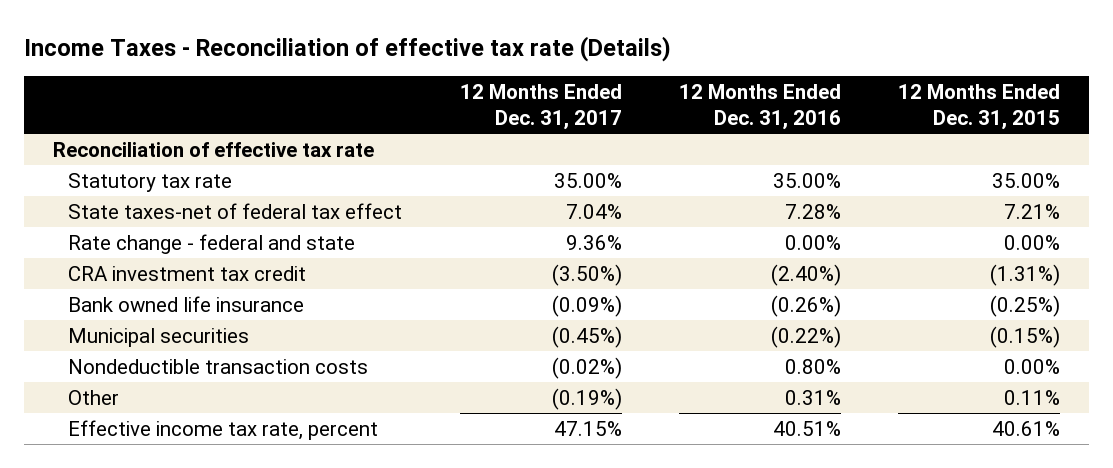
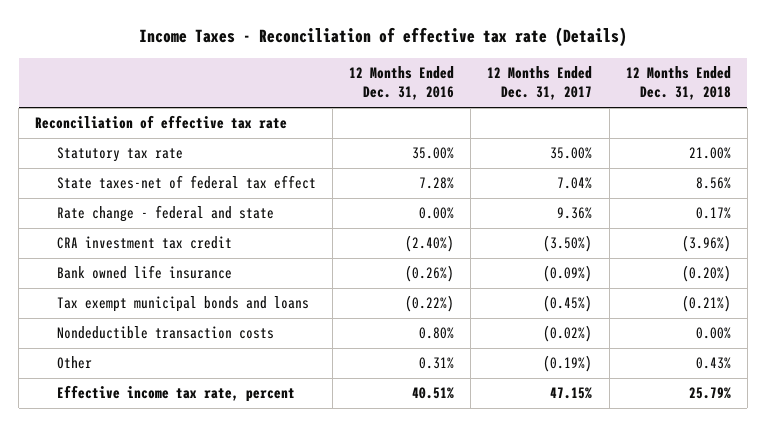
[898,84,1061,131] 12 Months Ended Dec. 31, 2015 -> none
none -> [625,65,731,101] 12 Months Ended Dec. 31, 2018
[68,327,250,347] Municipal securities -> [56,296,309,313] Tax exempt municipal bonds and loans

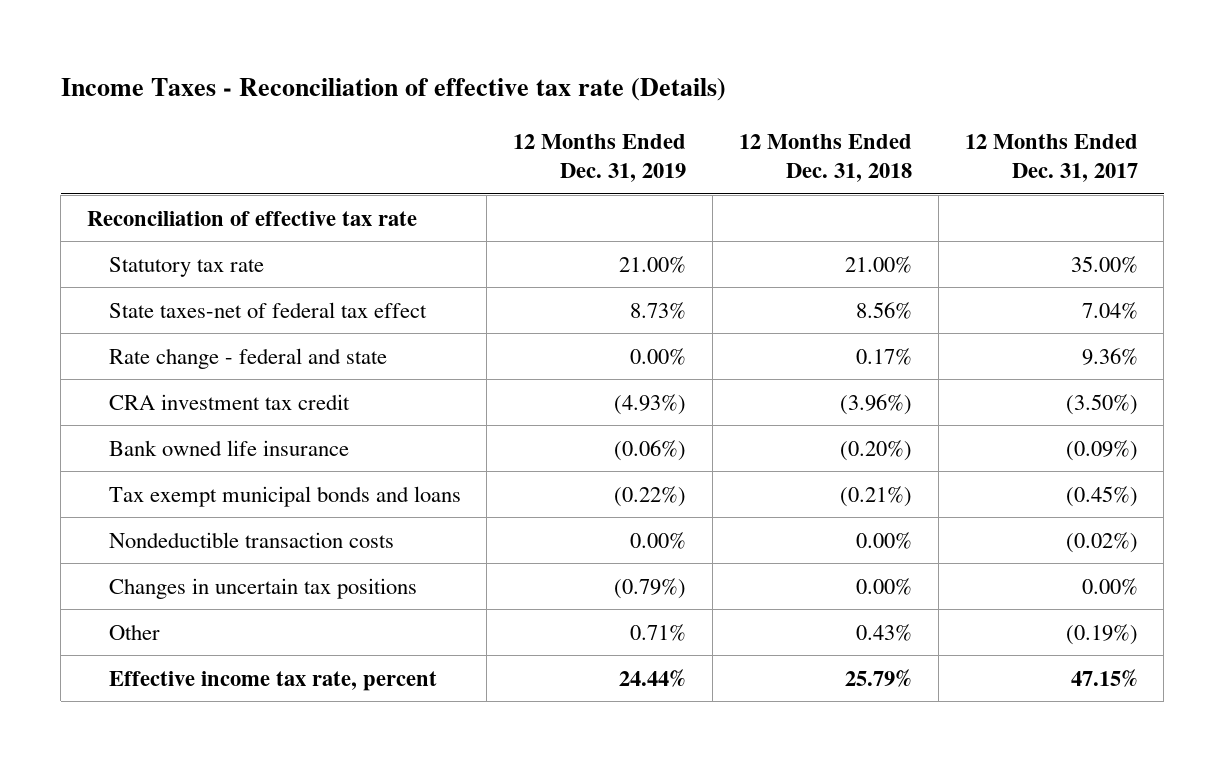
[349,65,455,101] 12 Months Ended Dec. 31, 2016 -> none
none -> [513,134,687,182] 12 Months Ended Dec. 31, 2019
none -> [108,577,417,599] Changes in uncertain tax positions

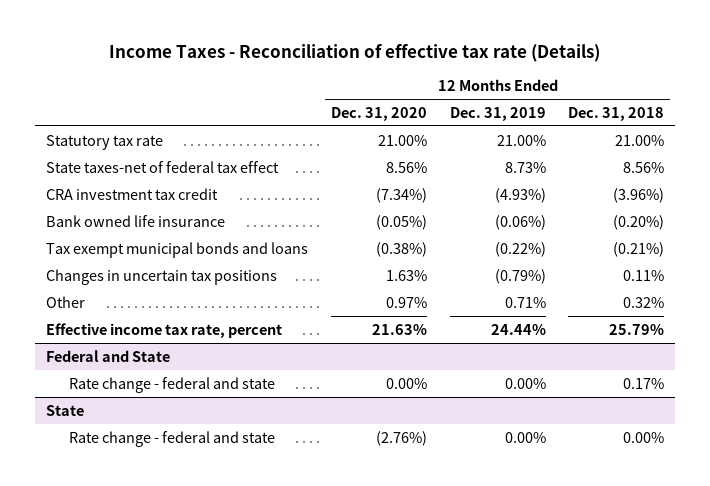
[964,134,1138,182] 12 Months Ended Dec. 31, 2017 -> none
none -> [330,106,427,121] Dec. 31, 2020
[87,210,418,226] Reconciliation of effective tax rate -> none
[108,347,387,369] Rate change - federal and state -> none
[108,531,394,548] Nondeductible transaction costs -> none
[855,577,912,595] 0.00% -> [623,269,665,281] 0.11%
[855,623,912,641] 0.43% -> [623,296,665,308] 0.32%
none -> [46,349,171,362] Federal and State
none -> [69,376,276,393] Rate change - federal and state
none -> [46,404,85,416] State
none -> [69,430,276,447] Rate change - federal and state

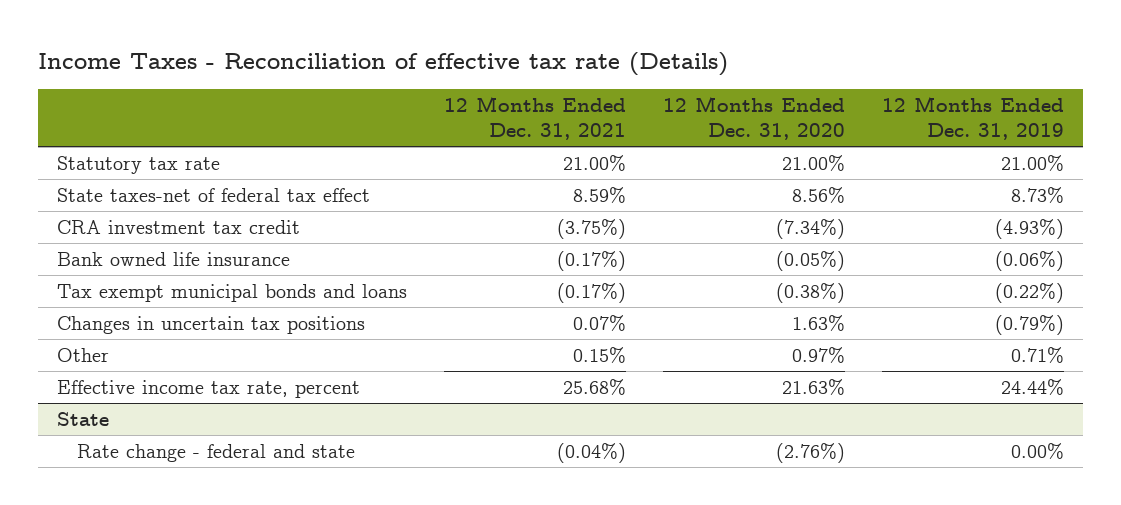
[568,106,665,121] Dec. 31, 2018 -> none
none -> [443,95,626,141] 12 Months Ended Dec. 31, 2021
[46,349,171,362] Federal and State -> none
[69,376,276,393] Rate change - federal and state -> none

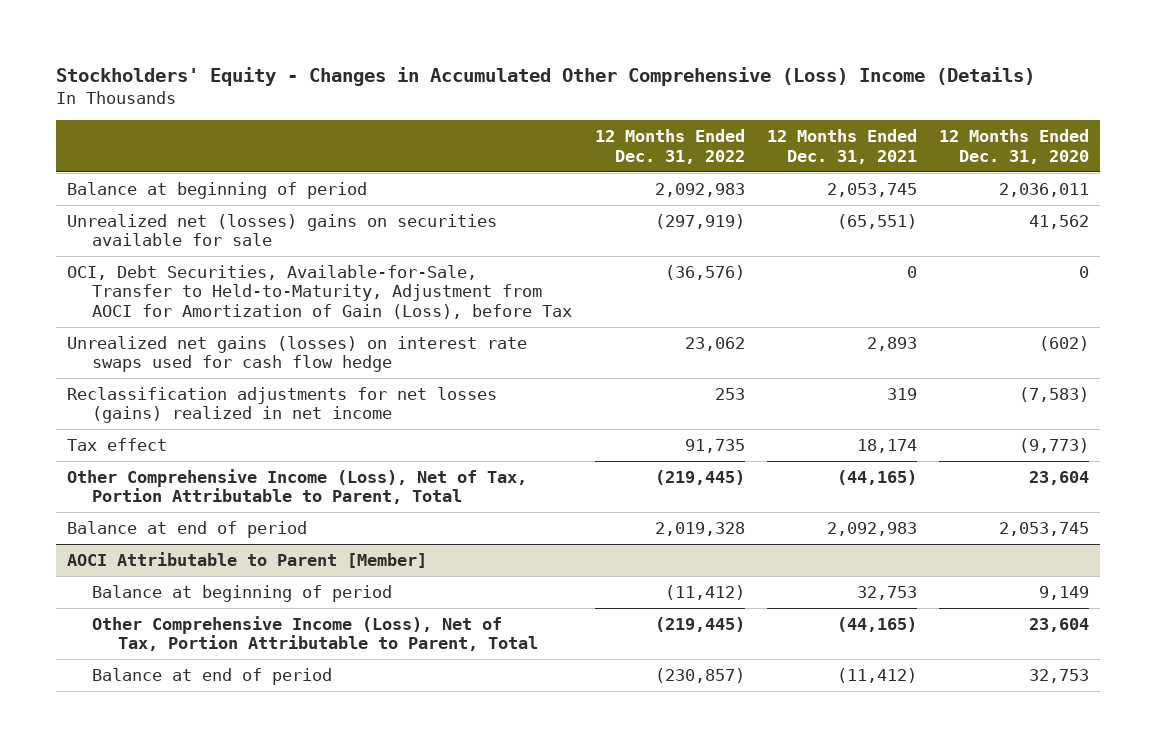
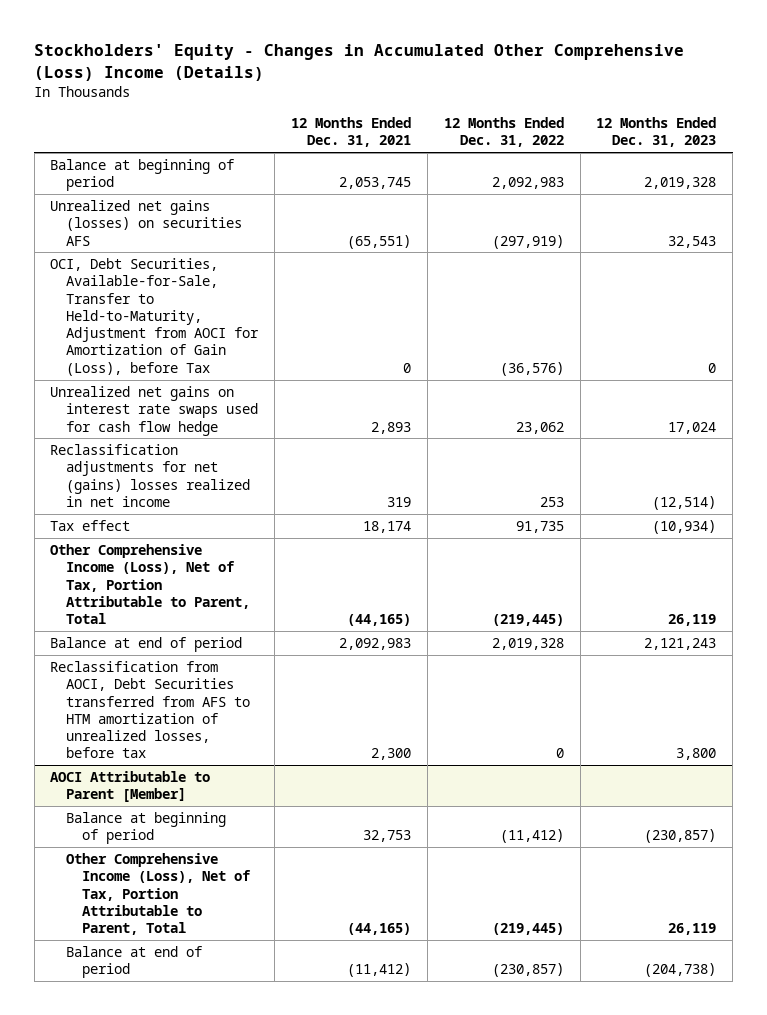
[938,129,1089,164] 12 Months Ended Dec. 31, 2020 -> none
none -> [596,117,717,148] 12 Months Ended Dec. 31, 2023
[66,213,497,247] Unrealized net (losses) gains on securities available for sale -> [50,200,243,246] Unrealized net gains (losses) on securities AFS
[66,335,527,373] Unrealized net gains (losses) on interest rate swaps used for cash flow hedge -> [50,386,259,436] Unrealized net gains on interest rate swaps used for cash flow hedge
[66,386,497,424] Reclassification adjustments for net losses (gains) realized in net income -> [50,444,251,507] Reclassification adjustments for net (gains) losses realized in net income
none -> [50,661,251,759] Reclassification from AOCI, Debt Securities transferred from AFS to HTM amortization of unrealized losses, before tax

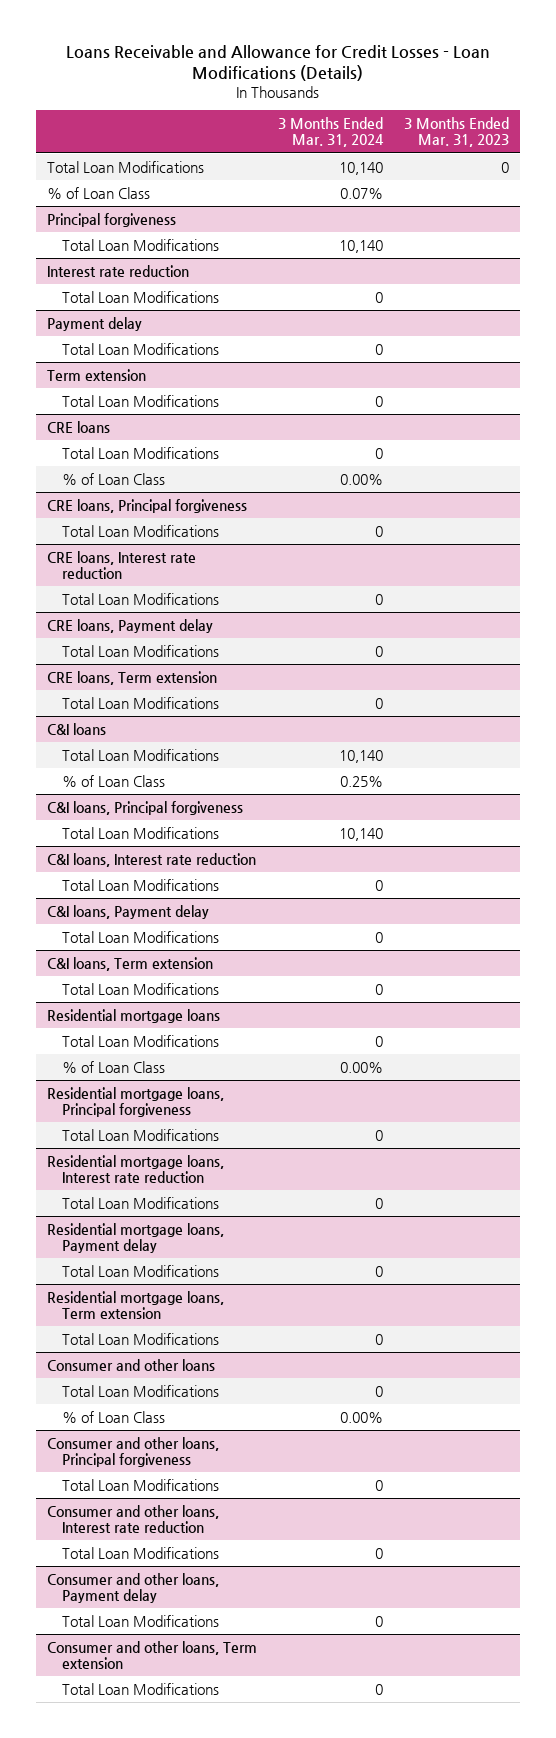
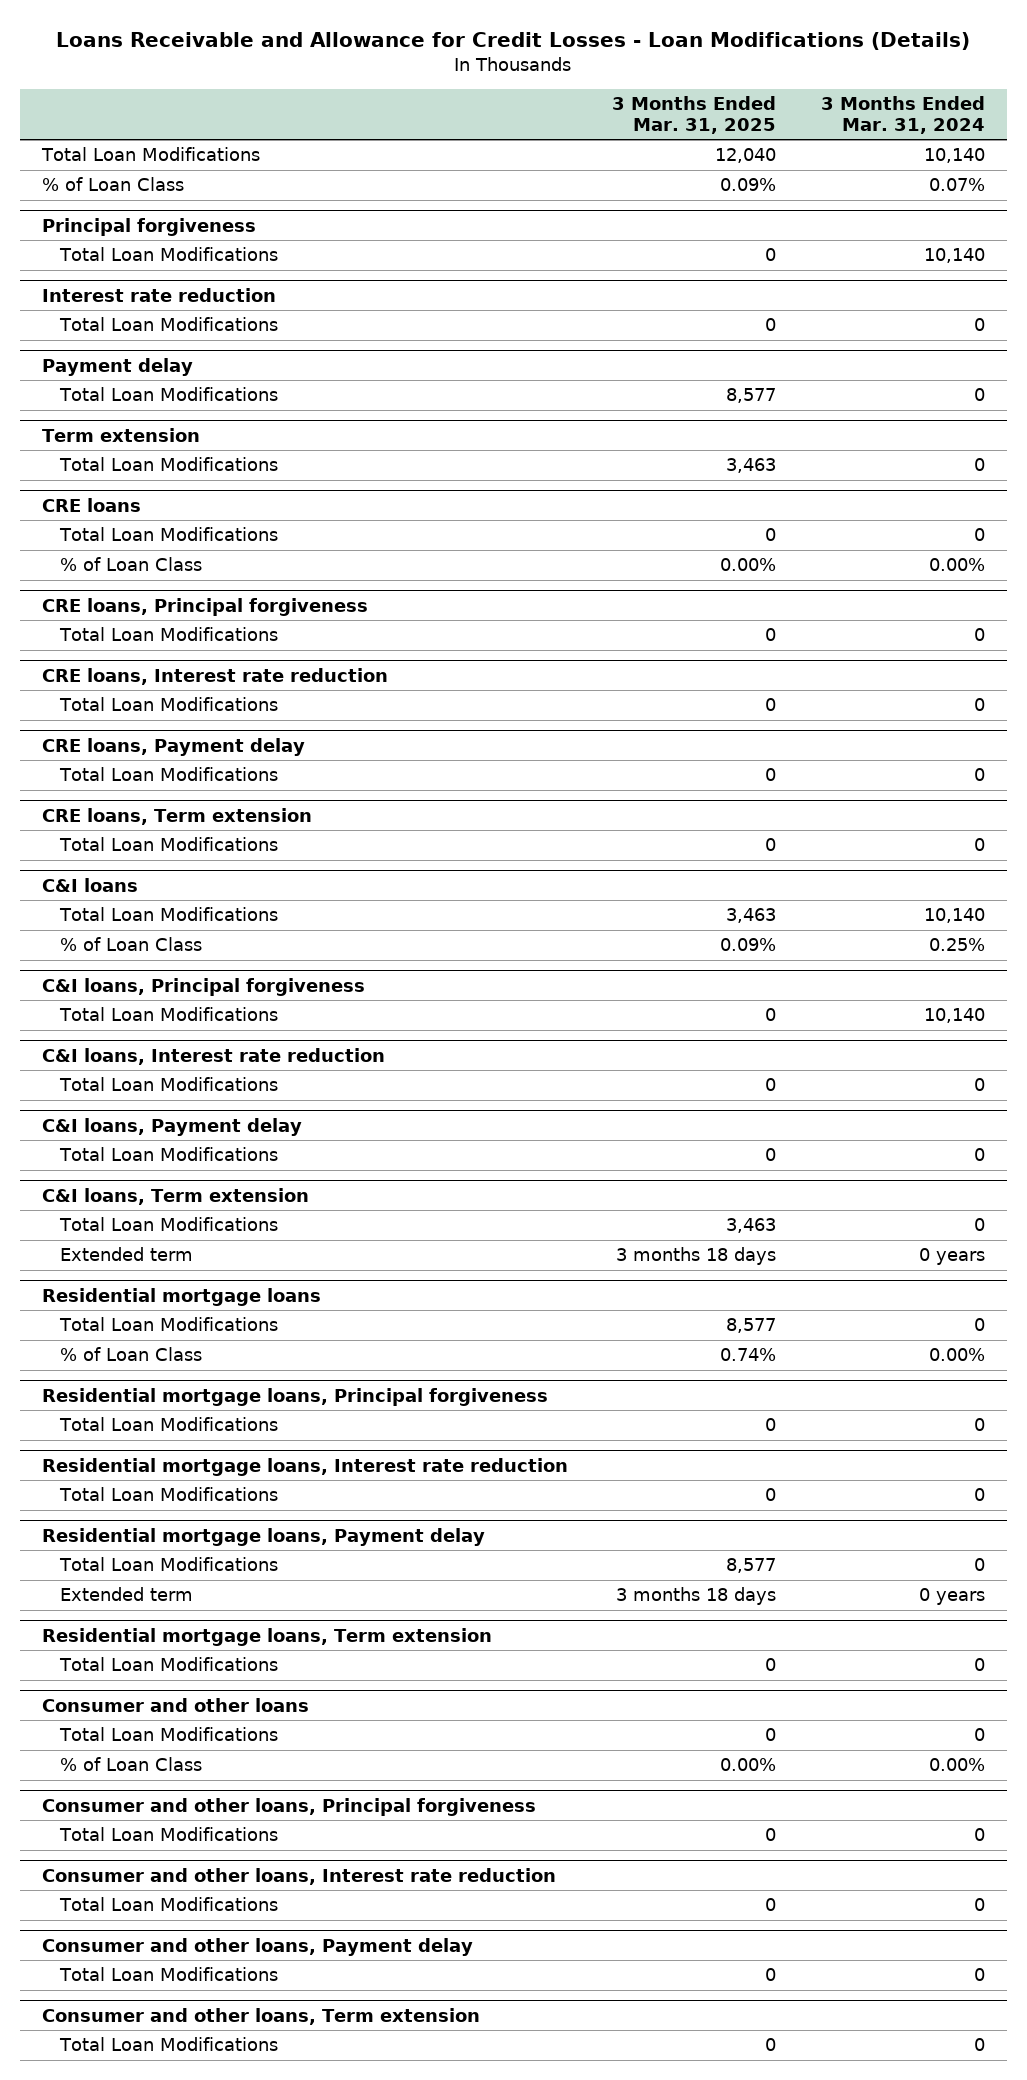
[404,116,510,148] 3 Months Ended Mar. 31, 2023 -> none
none -> [612,95,777,134] 3 Months Ended Mar. 31, 2025
none -> [60,1247,194,1262] Extended term
none -> [60,1587,194,1602] Extended term

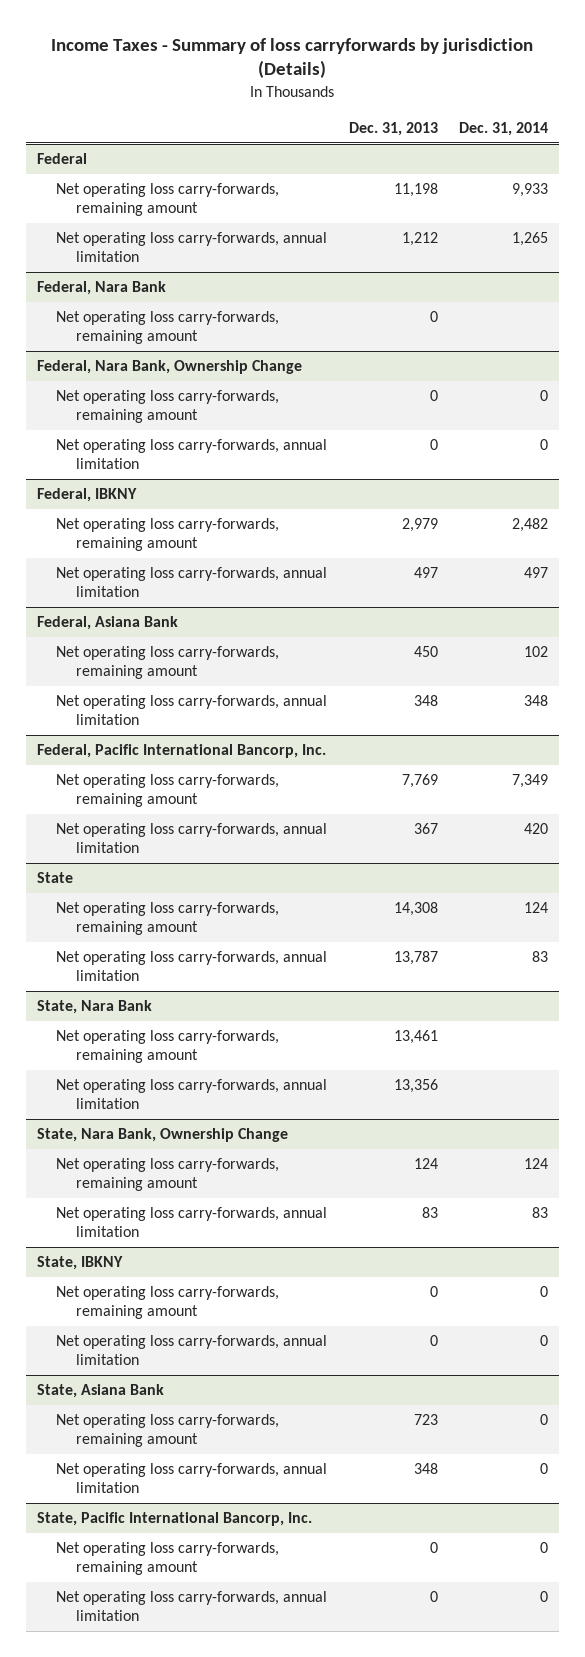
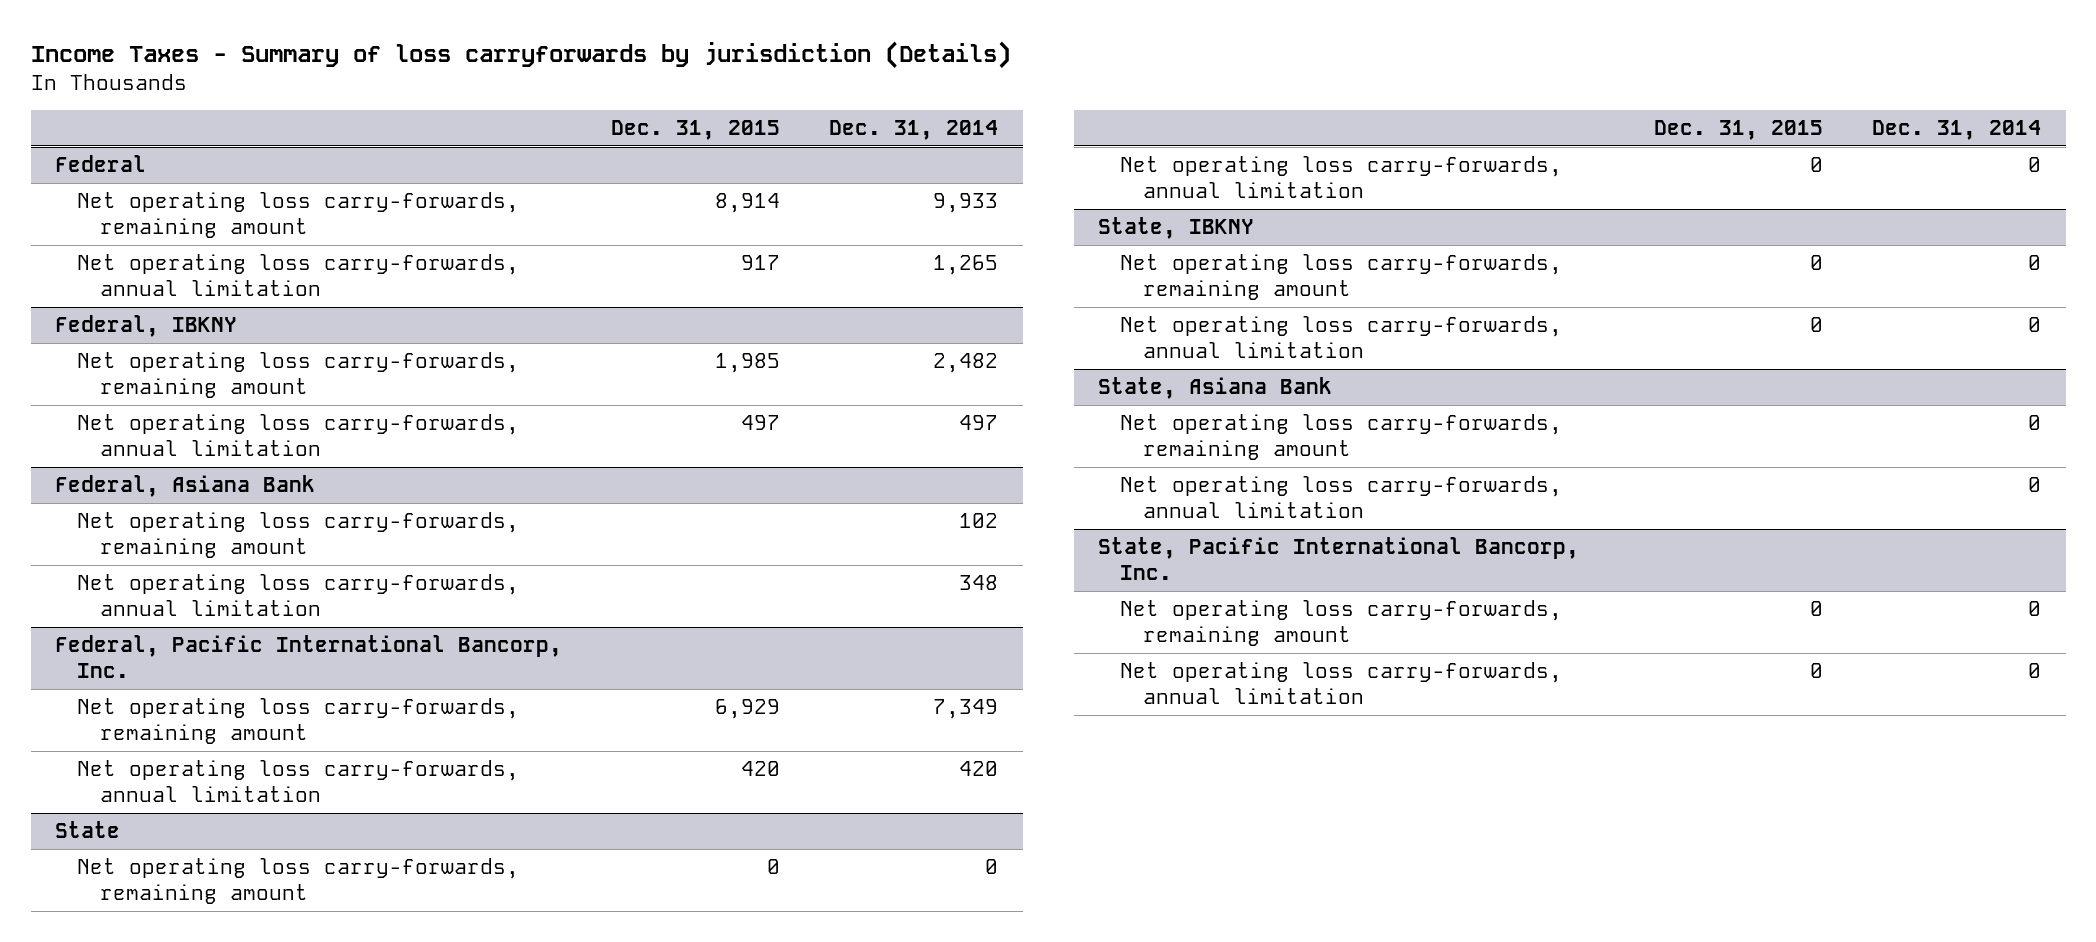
[348,121,438,136] Dec. 31, 2013 -> none
none -> [611,120,781,141] Dec. 31, 2015
[36,281,166,296] Federal, Nara Bank -> none
[56,311,280,345] Net operating loss carry-forwards, remaining amount -> none
[36,360,302,375] Federal, Nara Bank, Ownership Change -> none
[56,390,280,424] Net operating loss carry-forwards, remaining amount -> none
[56,439,328,470] Net operating loss carry-forwards, annual limitation -> none
[36,1000,152,1015] State, Nara Bank -> none
[56,1030,280,1064] Net operating loss carry-forwards, remaining amount -> none
[56,1079,328,1110] Net operating loss carry-forwards, annual limitation -> none
[36,1128,288,1143] State, Nara Bank, Ownership Change -> none
[56,1158,280,1192] Net operating loss carry-forwards, remaining amount -> none
[56,1207,328,1238] Net operating loss carry-forwards, annual limitation -> none
[523,902,548,914] 124 -> [985,859,999,875] 0
[531,951,548,963] 83 -> [2028,157,2042,173] 0

